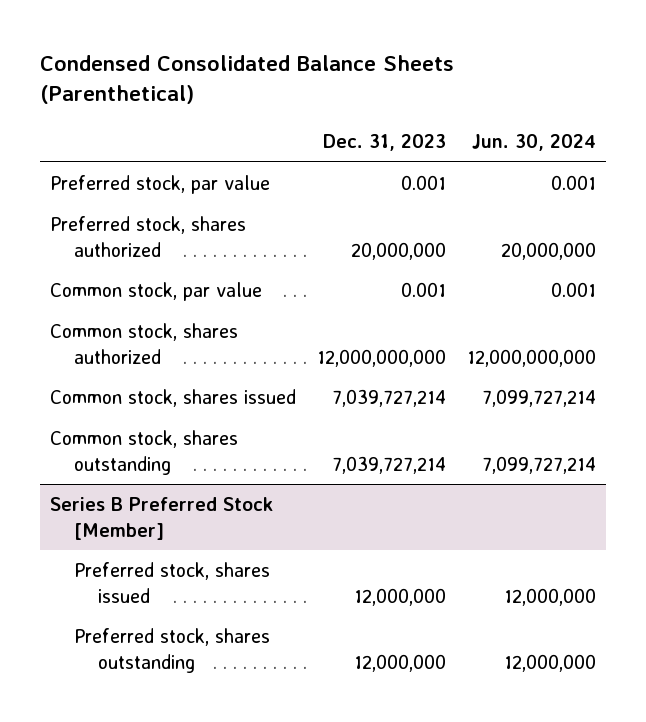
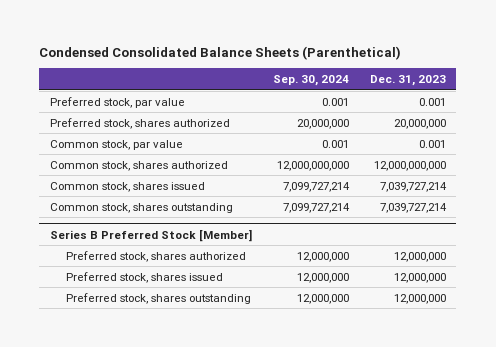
[471,134,596,152] Jun. 30, 2024 -> none
none -> [272,75,349,87] Sep. 30, 2024
none -> [66,250,247,262] Preferred stock, shares authorized

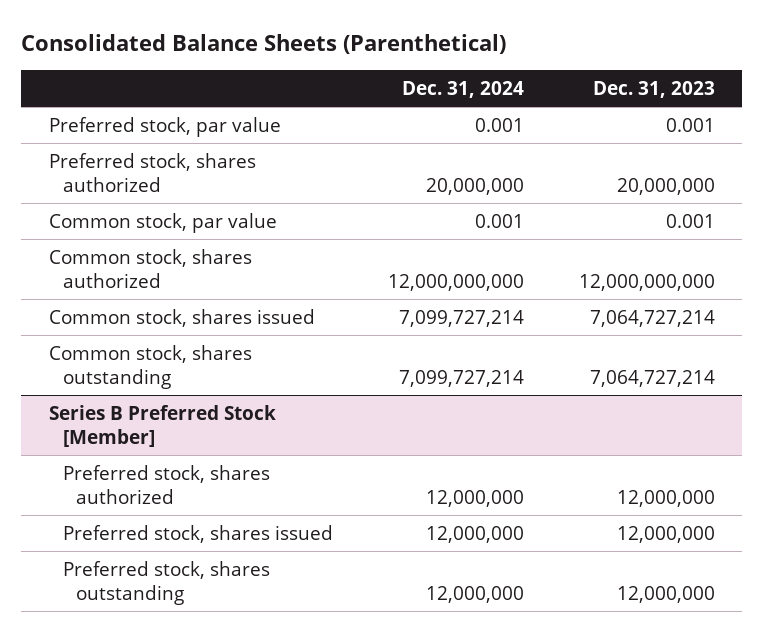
[39,46,402,61] Condensed Consolidated Balance Sheets (Parenthetical) -> [21,33,507,54] Consolidated Balance Sheets (Parenthetical)
[272,75,349,87] Sep. 30, 2024 -> none
none -> [401,80,524,98] Dec. 31, 2024
[379,181,447,192] 7,039,727,214 -> [589,309,715,327] 7,064,727,214
[379,202,447,213] 7,039,727,214 -> [589,369,715,387] 7,064,727,214

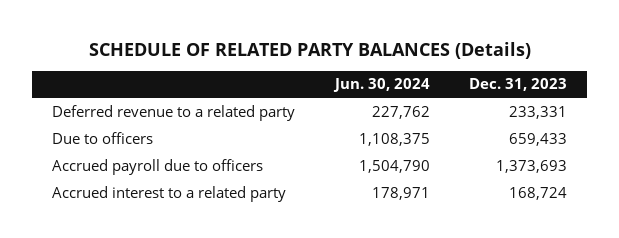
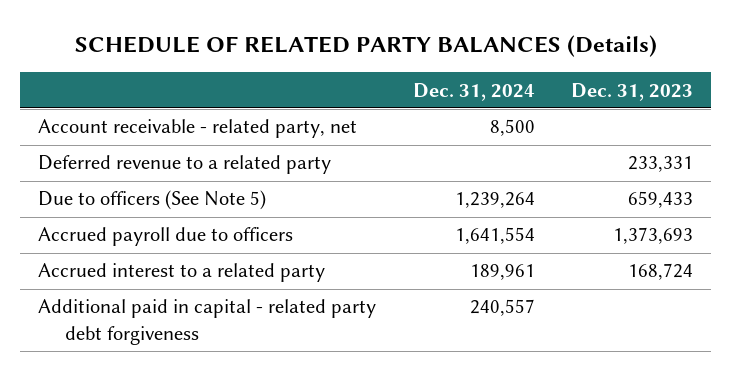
[332,78,430,93] Jun. 30, 2024 -> none
none -> [412,82,535,101] Dec. 31, 2024
none -> [38,119,358,139] Account receivable - related party, net
[51,131,153,144] Due to officers -> [38,190,267,211] Due to officers (See Note 5)
none -> [38,299,377,345] Additional paid in capital - related party debt forgiveness

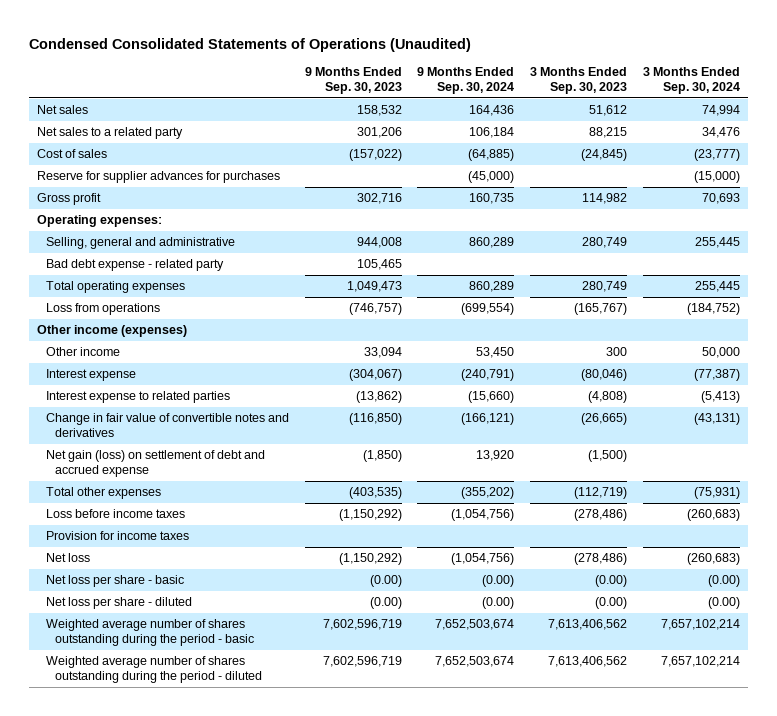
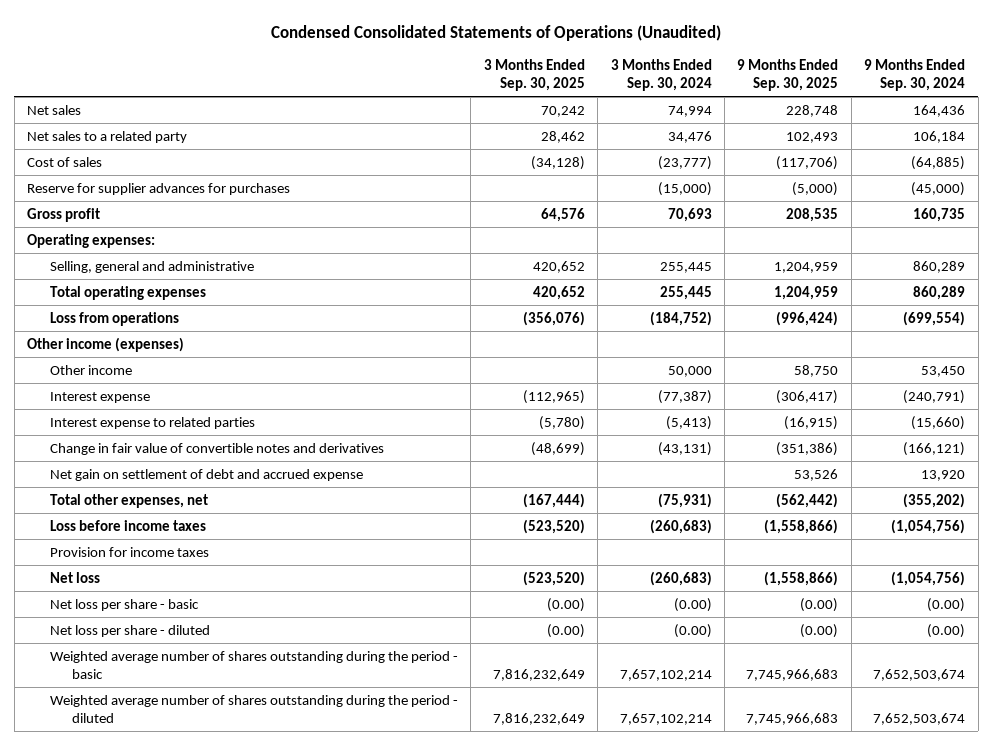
[304,67,402,95] 9 Months Ended Sep. 30, 2023 -> none
[529,67,627,95] 3 Months Ended Sep. 30, 2023 -> none
none -> [483,59,585,92] 3 Months Ended Sep. 30, 2025
none -> [737,59,839,92] 9 Months Ended Sep. 30, 2025
[45,259,224,272] Bad debt expense - related party -> none
[45,450,265,478] Net gain (loss) on settlement of debt and accrued expense -> [49,468,363,481] Net gain on settlement of debt and accrued expense
[45,487,161,500] Total other expenses -> [49,493,208,508] Total other expenses, net

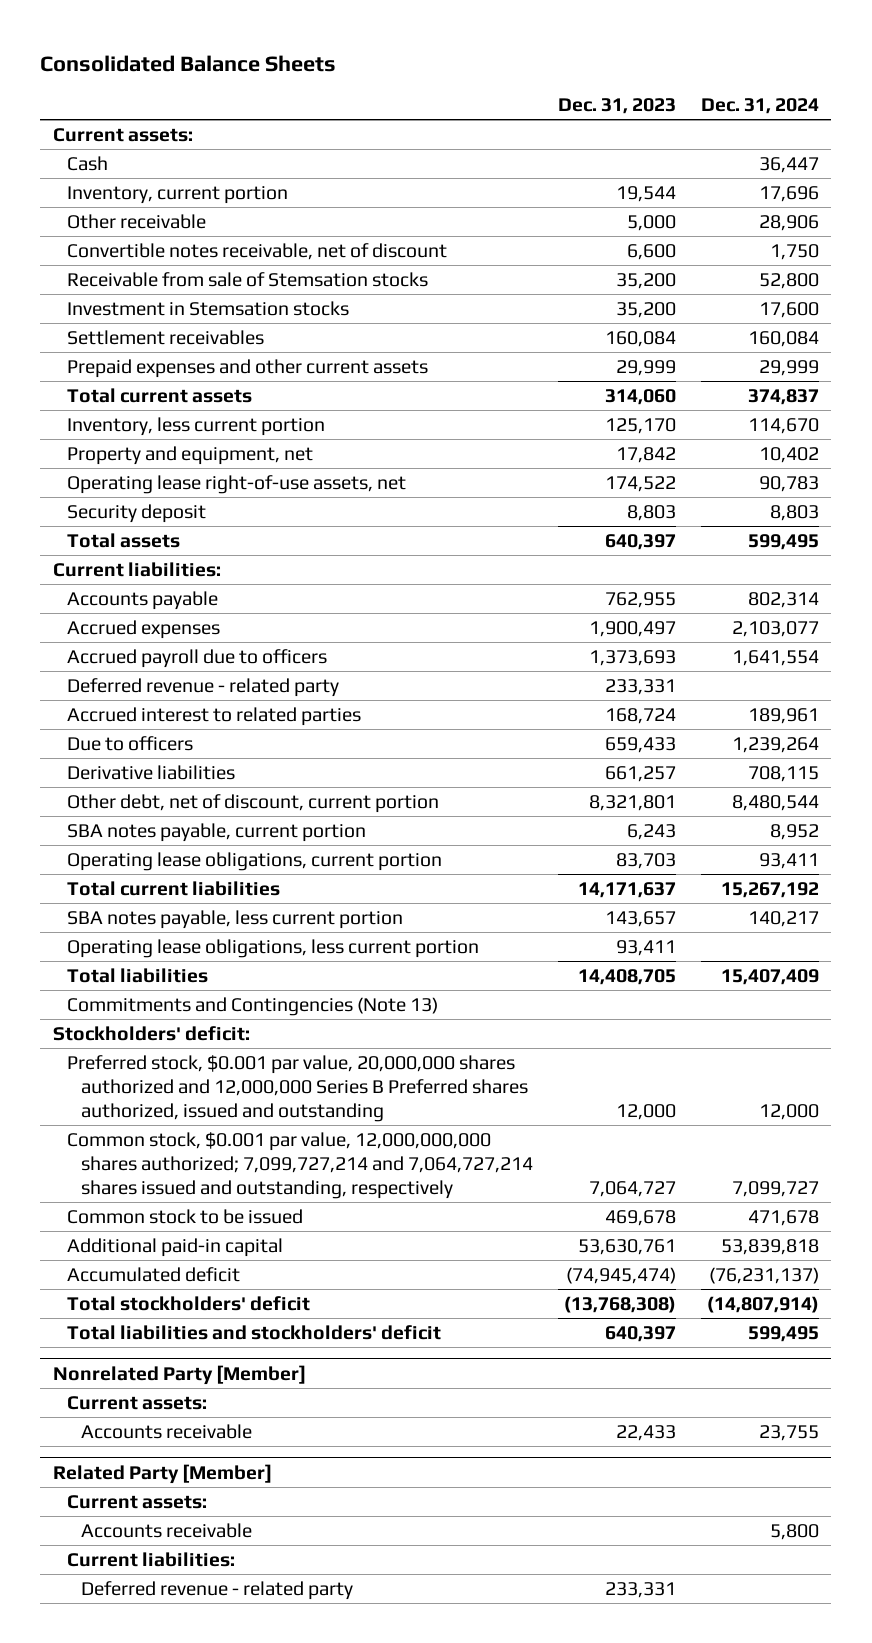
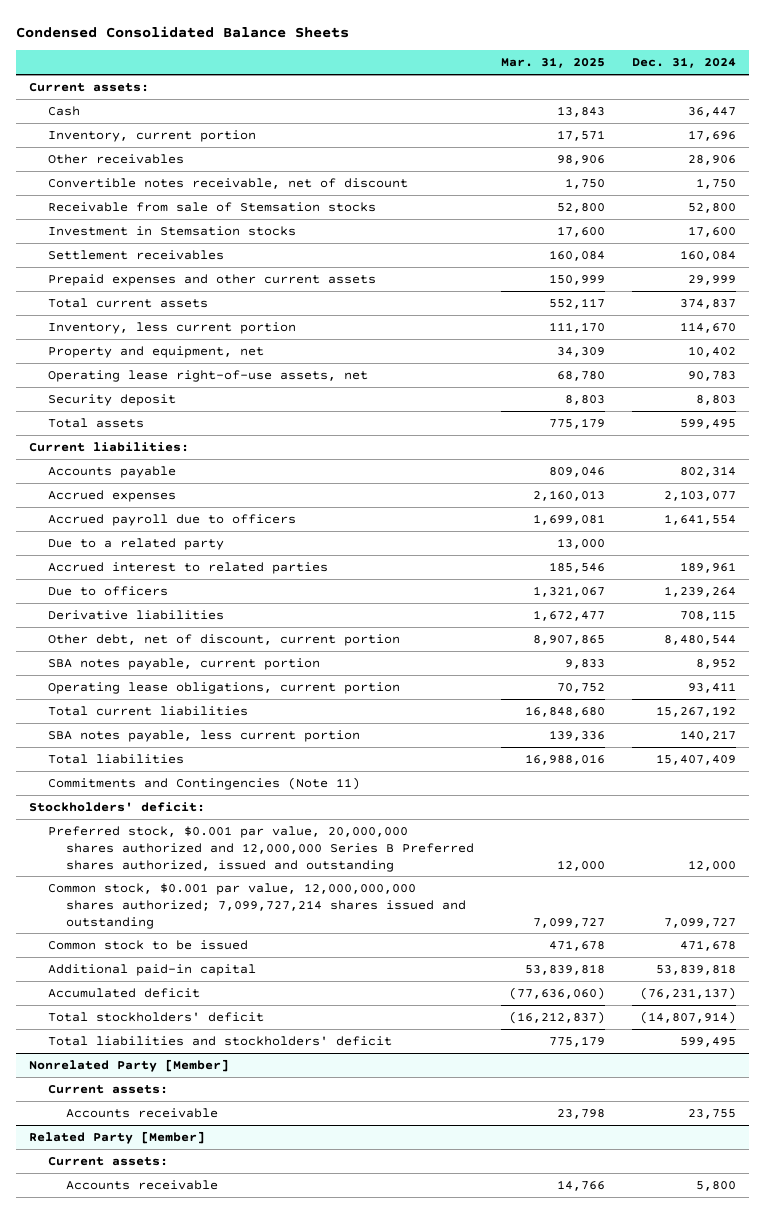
[40,54,337,72] Consolidated Balance Sheets -> [15,25,349,38] Condensed Consolidated Balance Sheets
[558,97,677,114] Dec. 31, 2023 -> none
none -> [500,57,605,69] Mar. 31, 2025
[67,213,207,229] Other receivable -> [47,153,184,164] Other receivables
[67,677,340,697] Deferred revenue - related party -> none
none -> [47,537,224,550] Due to a related party
[67,938,480,958] Operating lease obligations, less current portion -> none
[67,996,439,1016] Commitments and Contingencies (Note 13) -> [47,776,360,790] Commitments and Contingencies (Note 11)
[67,1131,534,1199] Common stock, $0.001 par value, 12,000,000,000 shares authorized; 7,099,727,214 and 7,064,727,214 shares issued and outstanding, respectively -> [47,882,467,929] Common stock, $0.001 par value, 12,000,000,000 shares authorized; 7,099,727,214 shares issued and outstanding
[67,1551,236,1567] Current liabilities: -> none
[81,1580,354,1600] Deferred revenue - related party -> none

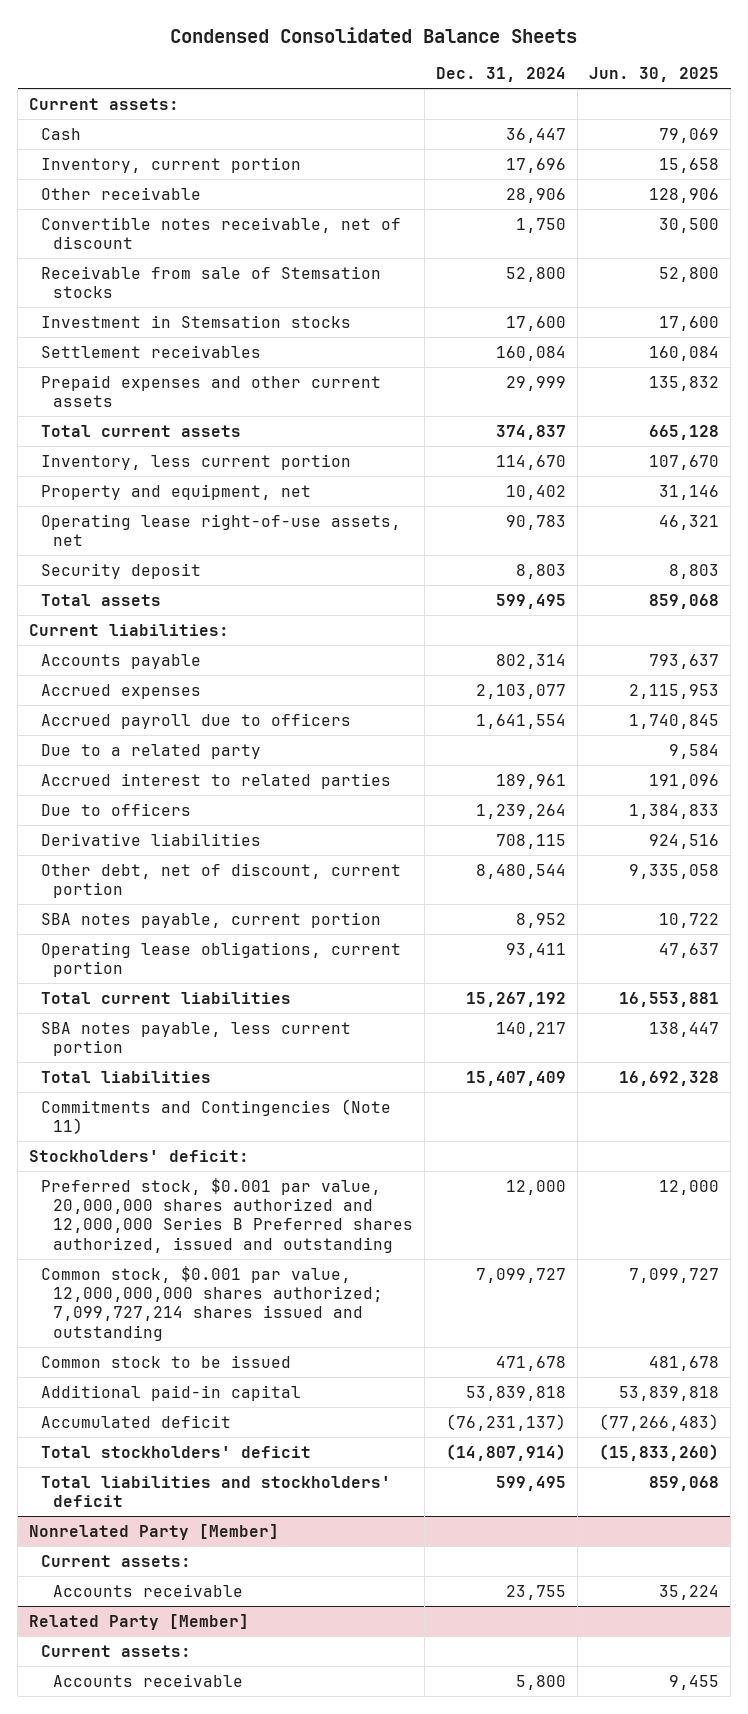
[500,57,605,69] Mar. 31, 2025 -> none
none -> [589,67,720,83] Jun. 30, 2025
[47,153,184,164] Other receivables -> [41,186,202,200] Other receivable

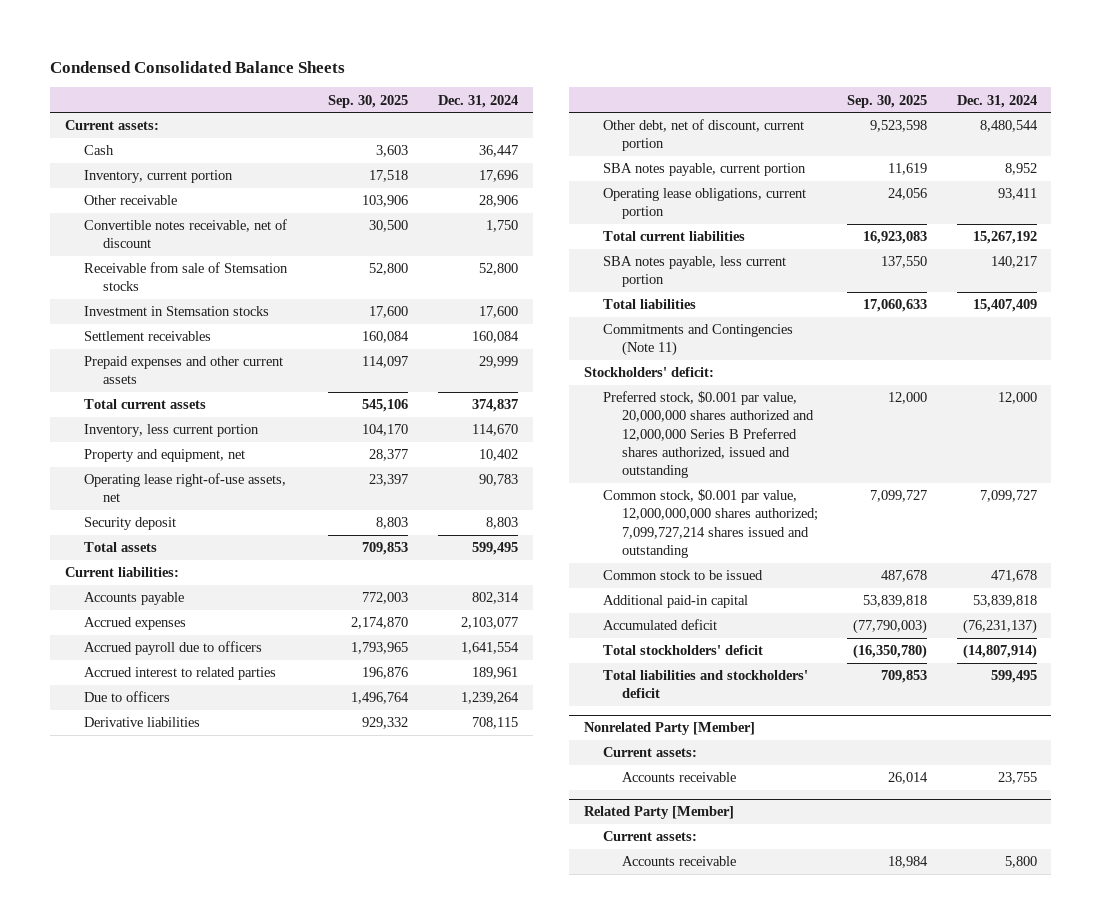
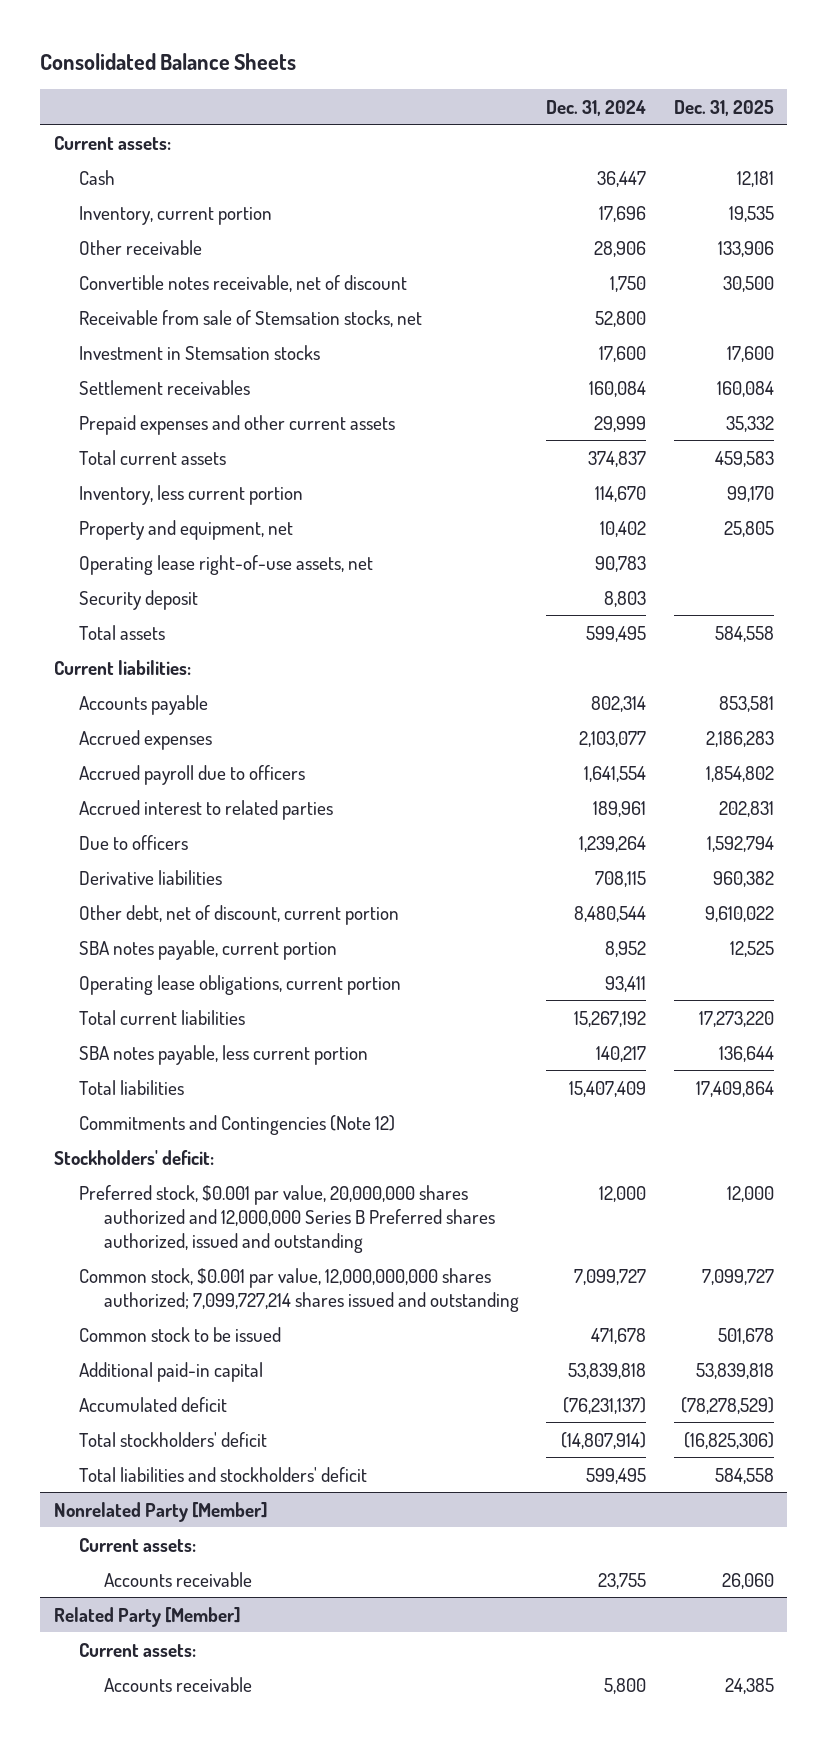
[50,60,346,73] Condensed Consolidated Balance Sheets -> [40,52,297,70] Consolidated Balance Sheets
[328,94,409,108] Sep. 30, 2025 -> none
none -> [673,99,774,116] Dec. 31, 2025
[83,262,288,292] Receivable from sale of Stemsation stocks -> [78,309,422,327] Receivable from sale of Stemsation stocks, net
[602,324,793,357] Commitments and Contingencies (Note 11) -> [78,1114,395,1135] Commitments and Contingencies (Note 12)

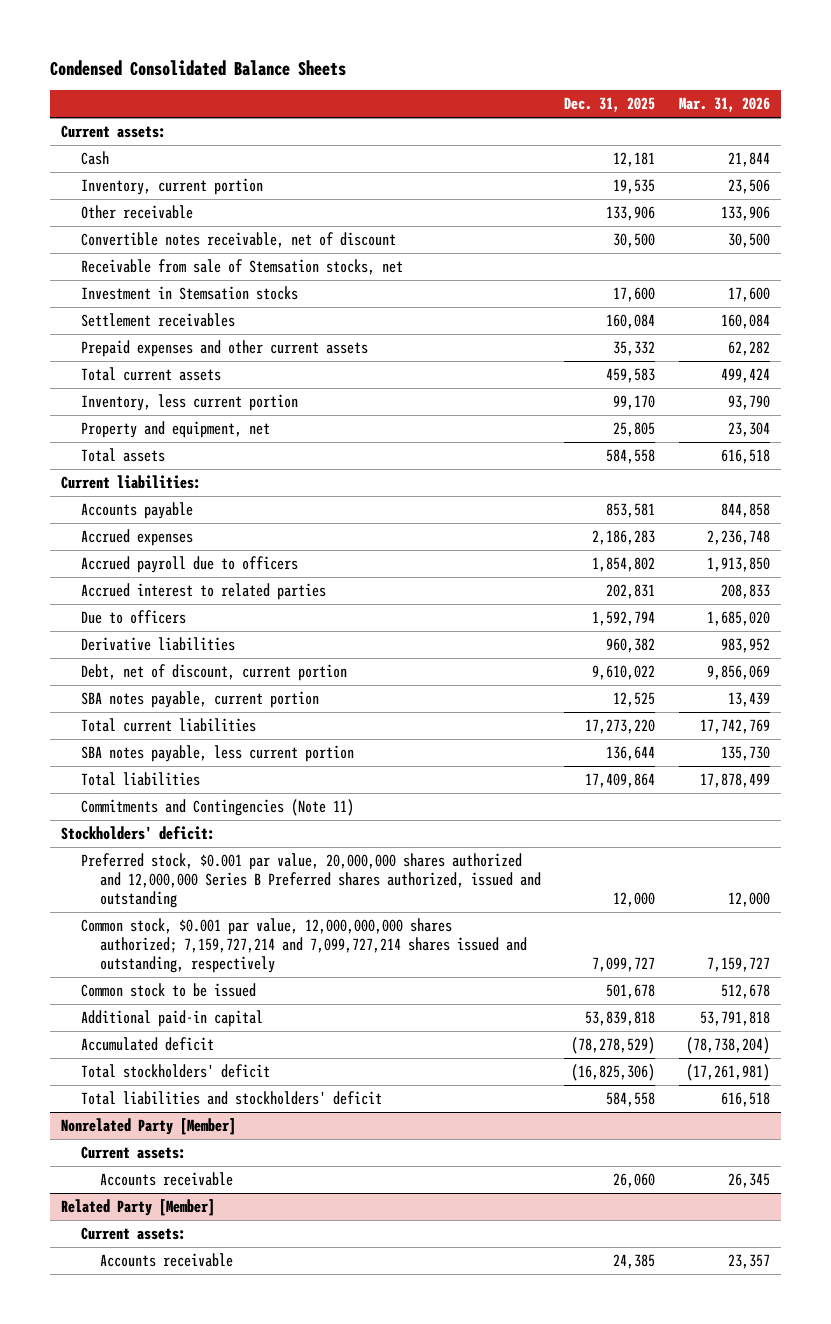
[40,52,297,70] Consolidated Balance Sheets -> [49,59,346,76] Condensed Consolidated Balance Sheets
[546,99,647,116] Dec. 31, 2024 -> none
none -> [678,97,770,113] Mar. 31, 2026
[78,554,373,575] Operating lease right-of-use assets, net -> none
[78,589,198,610] Security deposit -> none
[78,904,399,925] Other debt, net of discount, current portion -> [80,663,347,681] Debt, net of discount, current portion
[78,974,401,995] Operating lease obligations, current portion -> none
[78,1114,395,1135] Commitments and Contingencies (Note 12) -> [80,798,354,816] Commitments and Contingencies (Note 11)
[78,1267,519,1312] Common stock, $0.001 par value, 12,000,000,000 shares authorized; 7,099,727,214 shares issued and outstanding -> [80,917,527,974] Common stock, $0.001 par value, 12,000,000,000 shares authorized; 7,159,727,214 and 7,099,727,214 shares issued and outstanding, respectively

